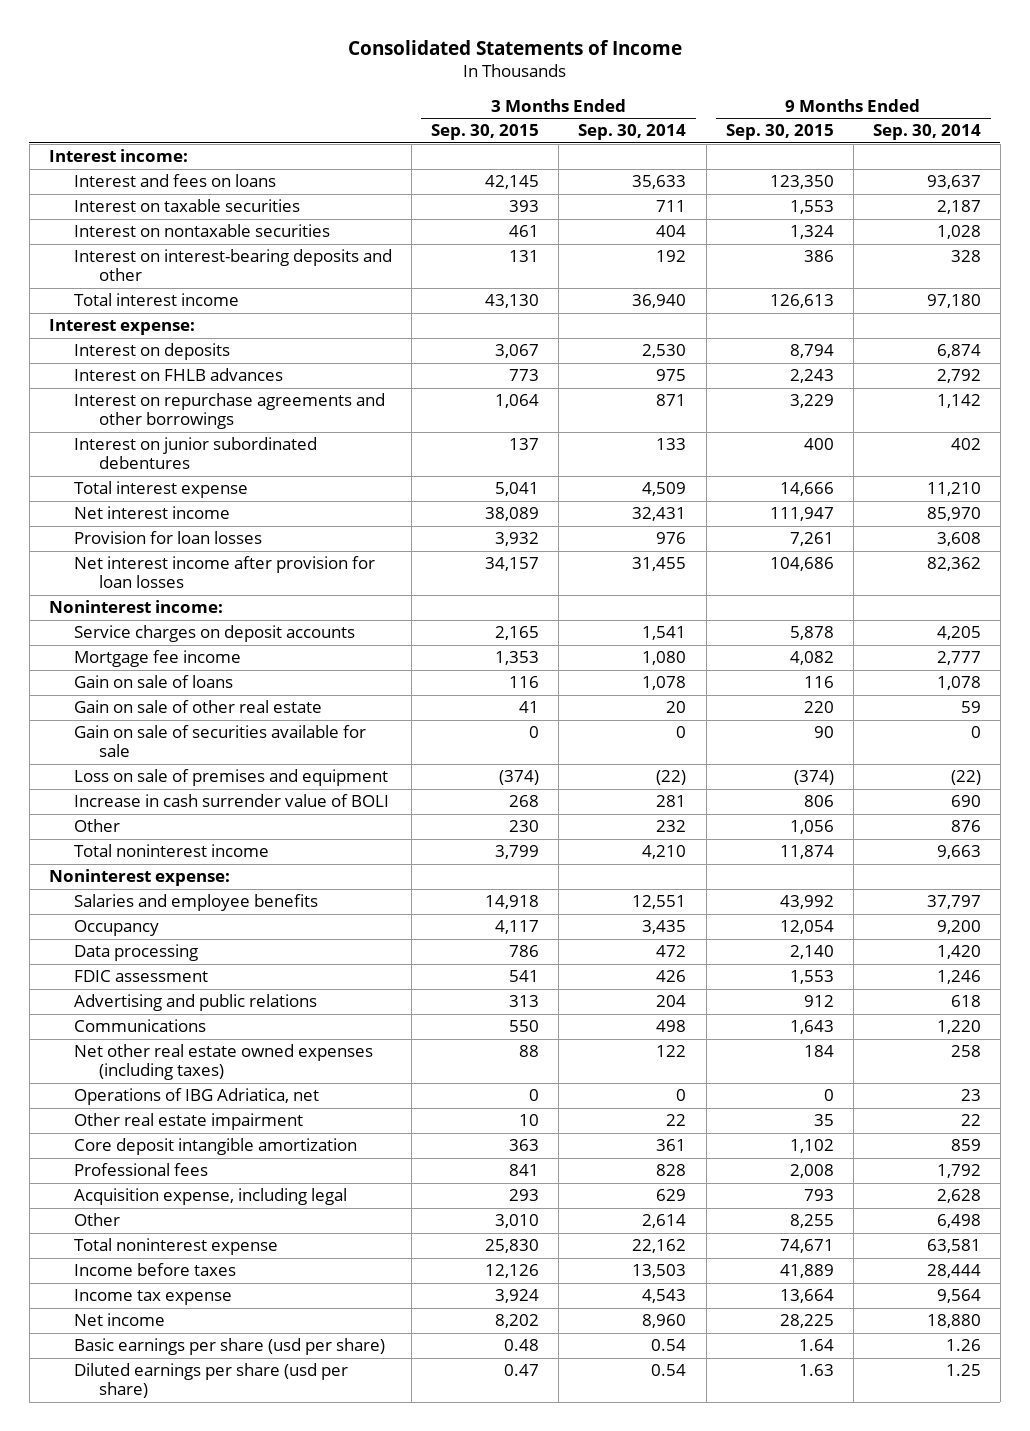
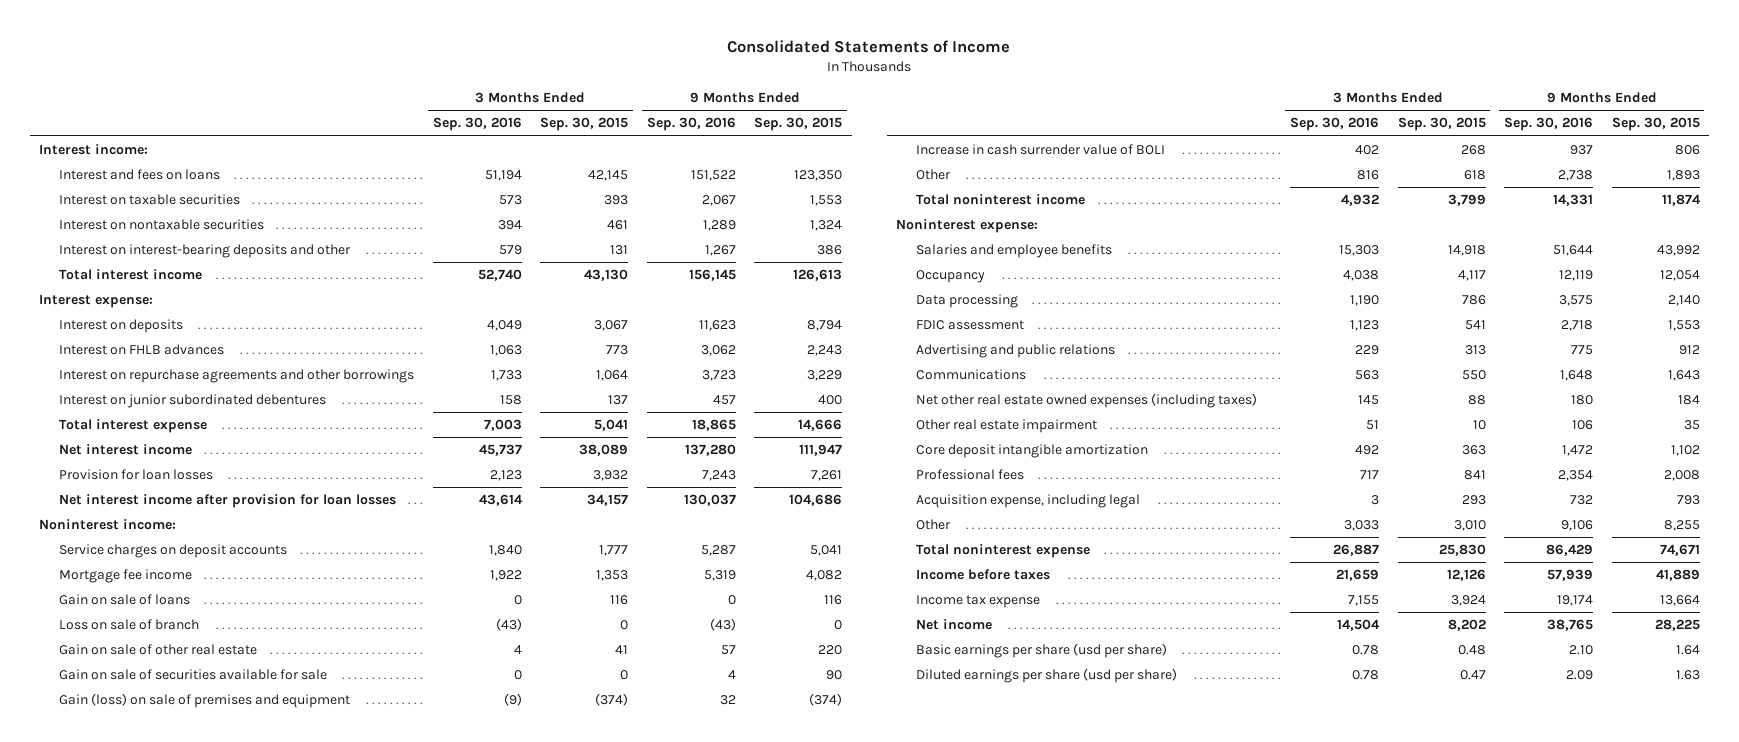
[578,124,687,141] Sep. 30, 2014 -> none
[872,124,981,141] Sep. 30, 2014 -> none
none -> [432,117,522,132] Sep. 30, 2016
none -> [646,117,736,132] Sep. 30, 2016
[495,626,540,641] 2,165 -> [599,545,629,557] 1,777
[789,626,834,641] 5,878 -> [810,545,843,557] 5,041
none -> [58,619,199,631] Loss on sale of branch
[74,769,389,787] Loss on sale of premises and equipment -> [58,693,350,709] Gain (loss) on sale of premises and equipment
[509,820,540,833] 230 -> [1463,170,1486,181] 618
[789,820,834,835] 1,056 -> [1666,170,1700,182] 1,893
[74,1088,320,1106] Operations of IBG Adriatica, net -> none

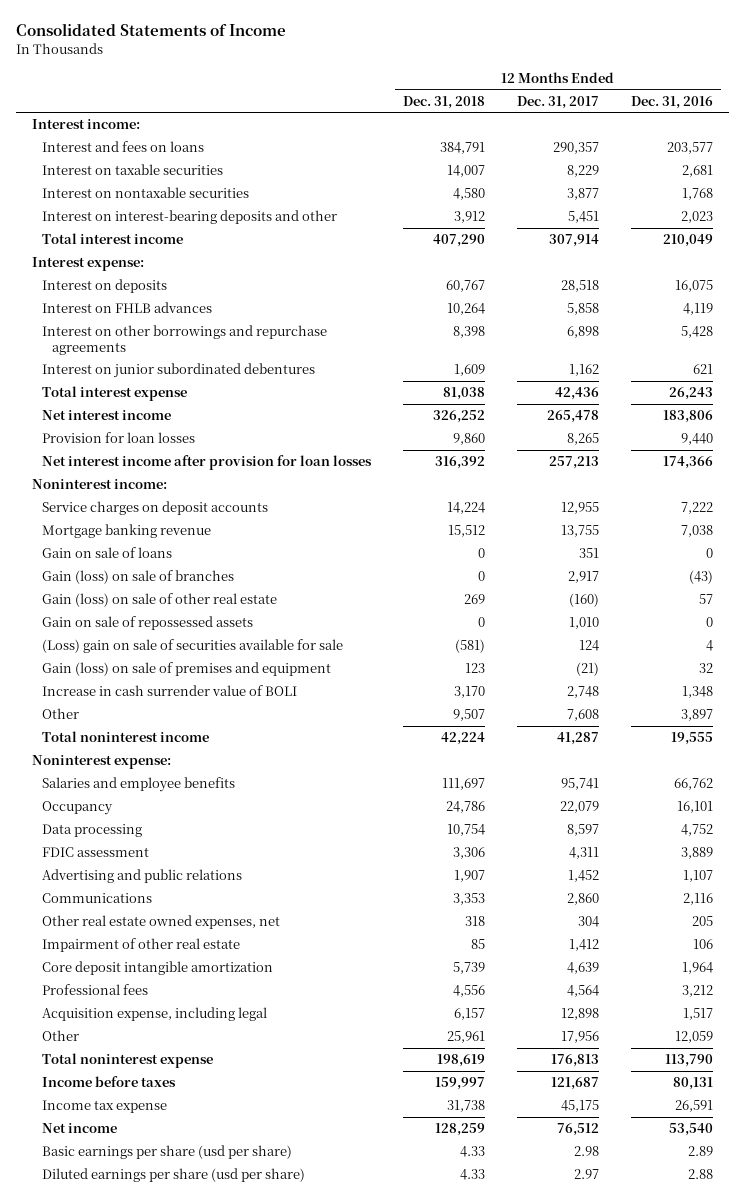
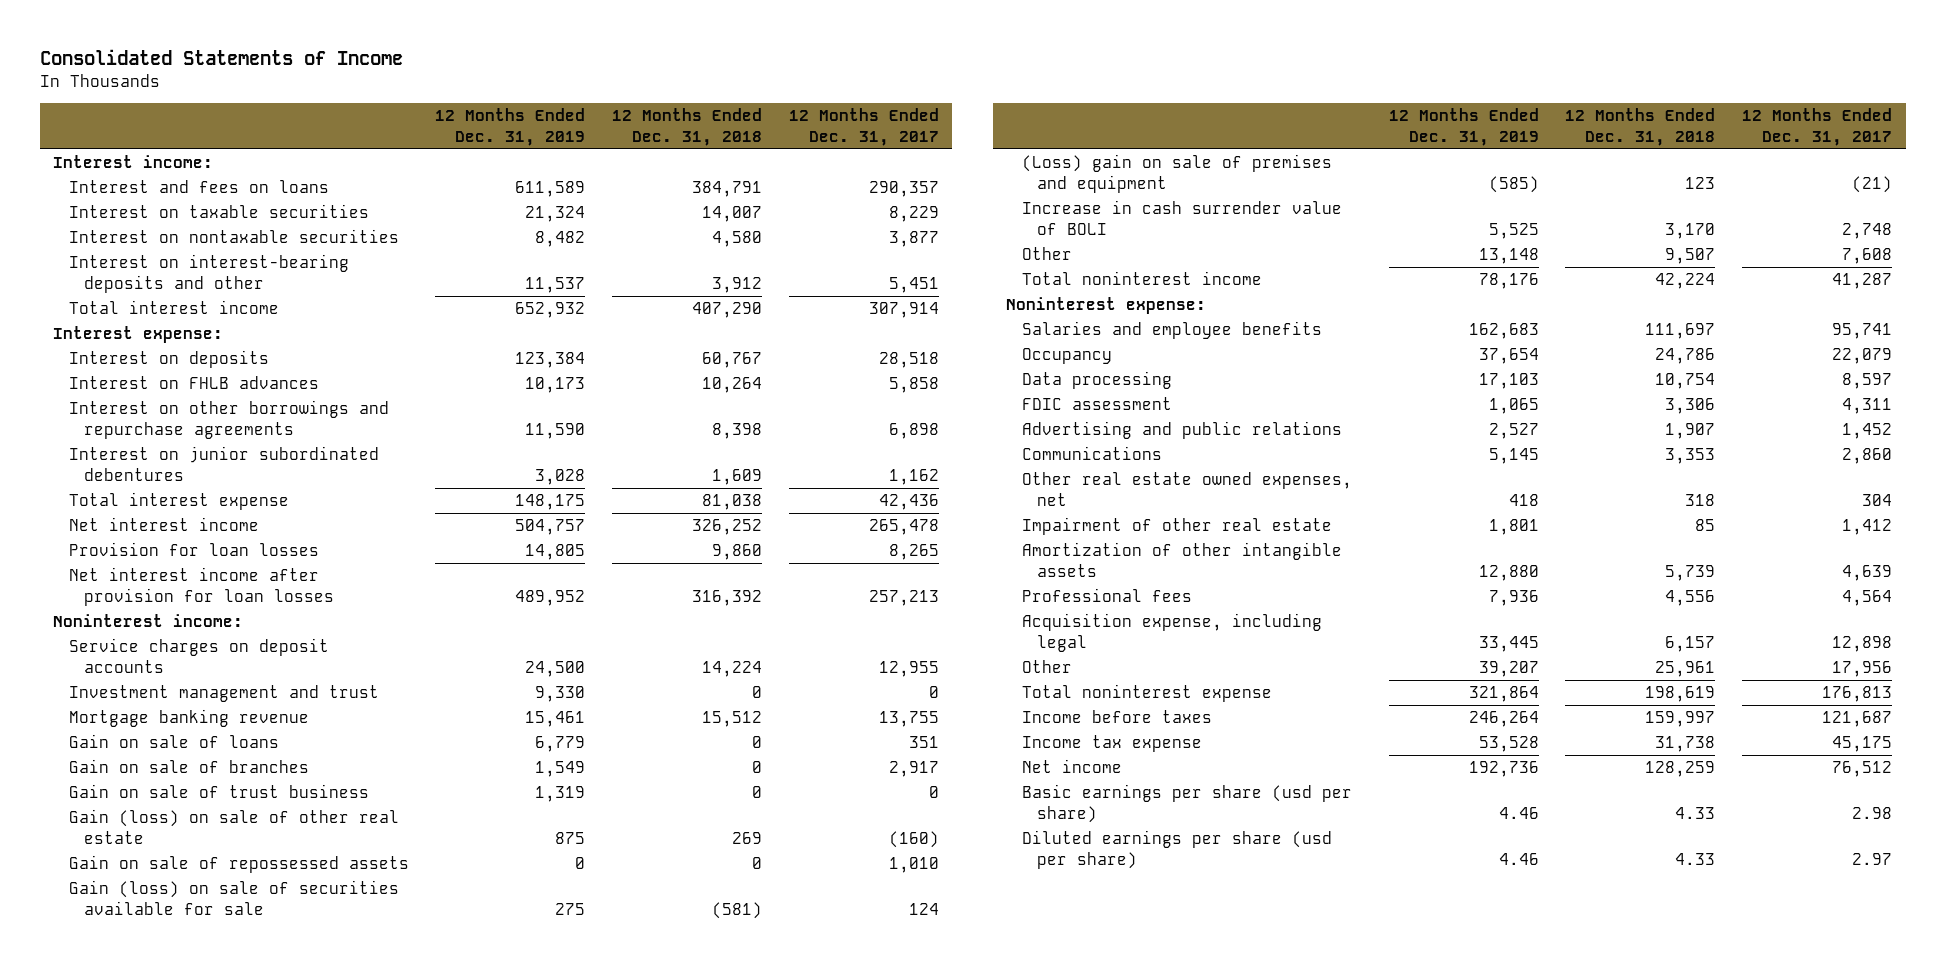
[630,95,713,109] Dec. 31, 2016 -> none
none -> [435,107,586,146] 12 Months Ended Dec. 31, 2019
none -> [68,685,379,703] Investment management and trust
[42,570,235,585] Gain (loss) on sale of branches -> [68,759,309,774] Gain on sale of branches
none -> [68,784,369,799] Gain on sale of trust business
[42,639,344,654] (Loss) gain on sale of securities available for sale -> [68,880,399,915] Gain (loss) on sale of securities available for sale
[42,662,332,677] Gain (loss) on sale of premises and equipment -> [1021,154,1332,193] (Loss) gain on sale of premises and equipment
[42,961,274,976] Core deposit intangible amortization -> [1021,542,1342,577] Amortization of other intangible assets

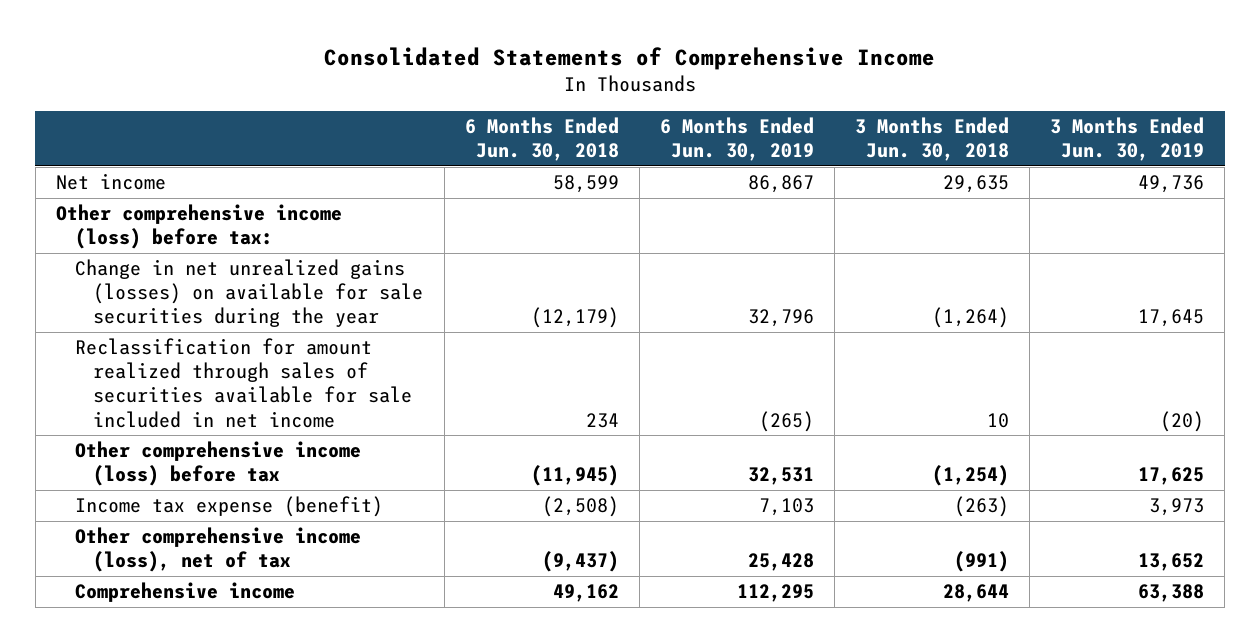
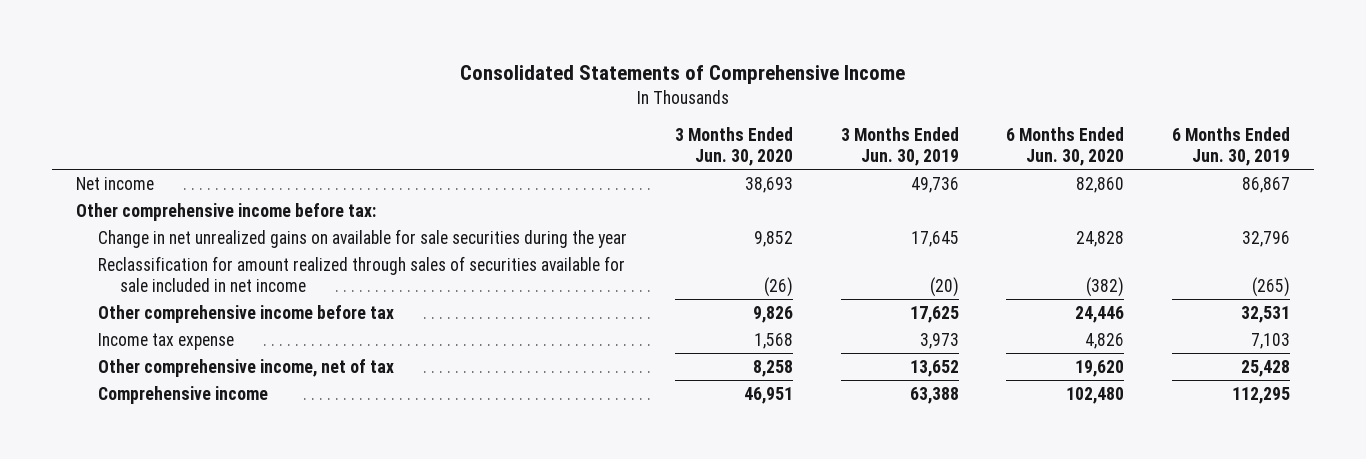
[464,116,619,161] 6 Months Ended Jun. 30, 2018 -> none
[854,116,1009,161] 3 Months Ended Jun. 30, 2018 -> none
none -> [674,127,793,166] 3 Months Ended Jun. 30, 2020
none -> [1006,127,1125,166] 6 Months Ended Jun. 30, 2020
[55,204,342,250] Other comprehensive income (loss) before tax: -> [76,202,377,221] Other comprehensive income before tax:
[74,259,424,328] Change in net unrealized gains (losses) on available for sale securities during the year -> [97,228,627,248] Change in net unrealized gains on available for sale securities during the year
[74,441,361,487] Other comprehensive income (loss) before tax -> [97,304,394,323] Other comprehensive income before tax
[74,496,383,518] Income tax expense (benefit) -> [97,332,234,350] Income tax expense
[74,527,361,573] Other comprehensive income (loss), net of tax -> [97,358,394,377] Other comprehensive income, net of tax

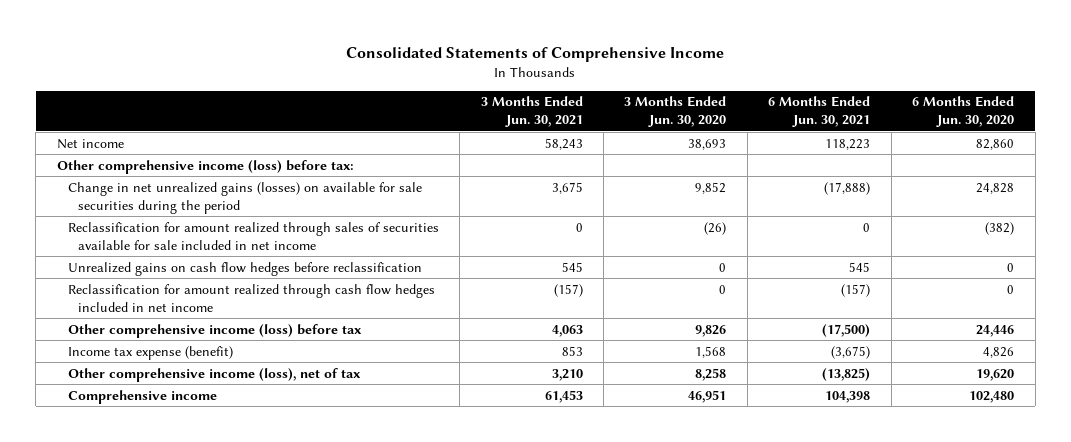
[840,127,959,166] 3 Months Ended Jun. 30, 2019 -> none
[1172,127,1291,166] 6 Months Ended Jun. 30, 2019 -> none
none -> [480,96,583,128] 3 Months Ended Jun. 30, 2021
none -> [768,96,871,128] 6 Months Ended Jun. 30, 2021
[76,202,377,221] Other comprehensive income before tax: -> [56,159,354,174] Other comprehensive income (loss) before tax:
[97,228,627,248] Change in net unrealized gains on available for sale securities during the year -> [67,181,422,214] Change in net unrealized gains (losses) on available for sale securities during the period
none -> [67,261,422,276] Unrealized gains on cash flow hedges before reclassification
none -> [67,283,435,312] Reclassification for amount realized through cash flow hedges included in net income
[97,304,394,323] Other comprehensive income before tax -> [67,323,362,338] Other comprehensive income (loss) before tax
[97,332,234,350] Income tax expense -> [67,345,233,360] Income tax expense (benefit)
[97,358,394,377] Other comprehensive income, net of tax -> [67,367,361,382] Other comprehensive income (loss), net of tax

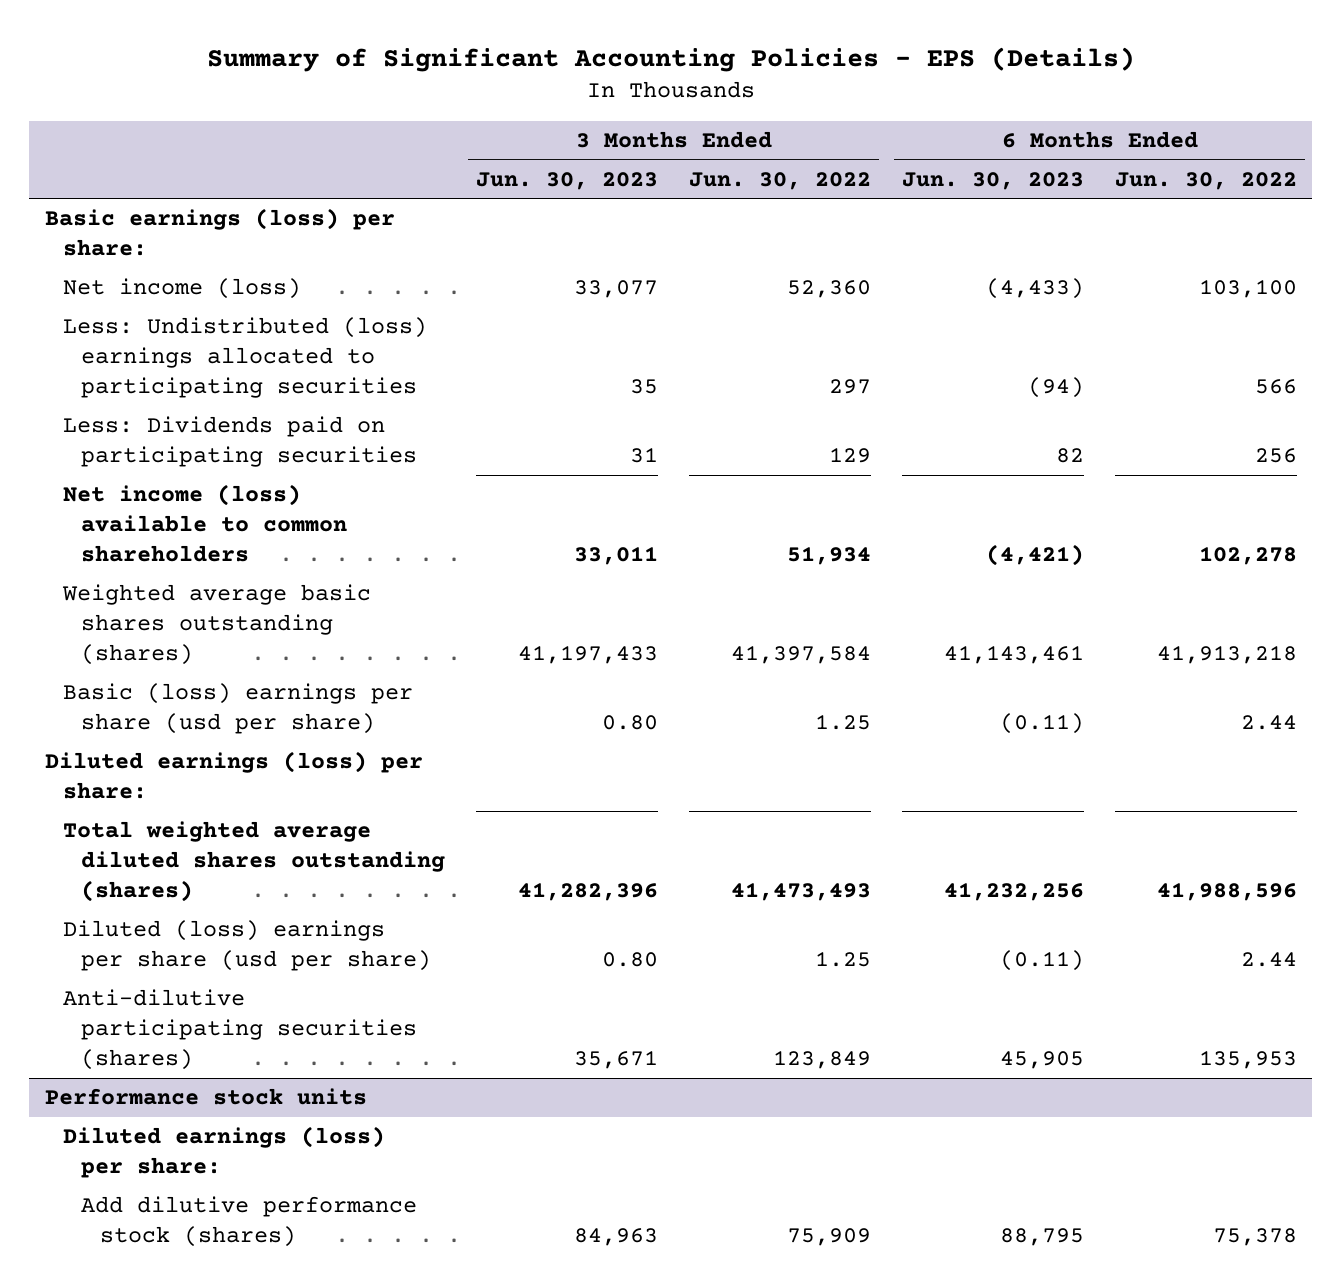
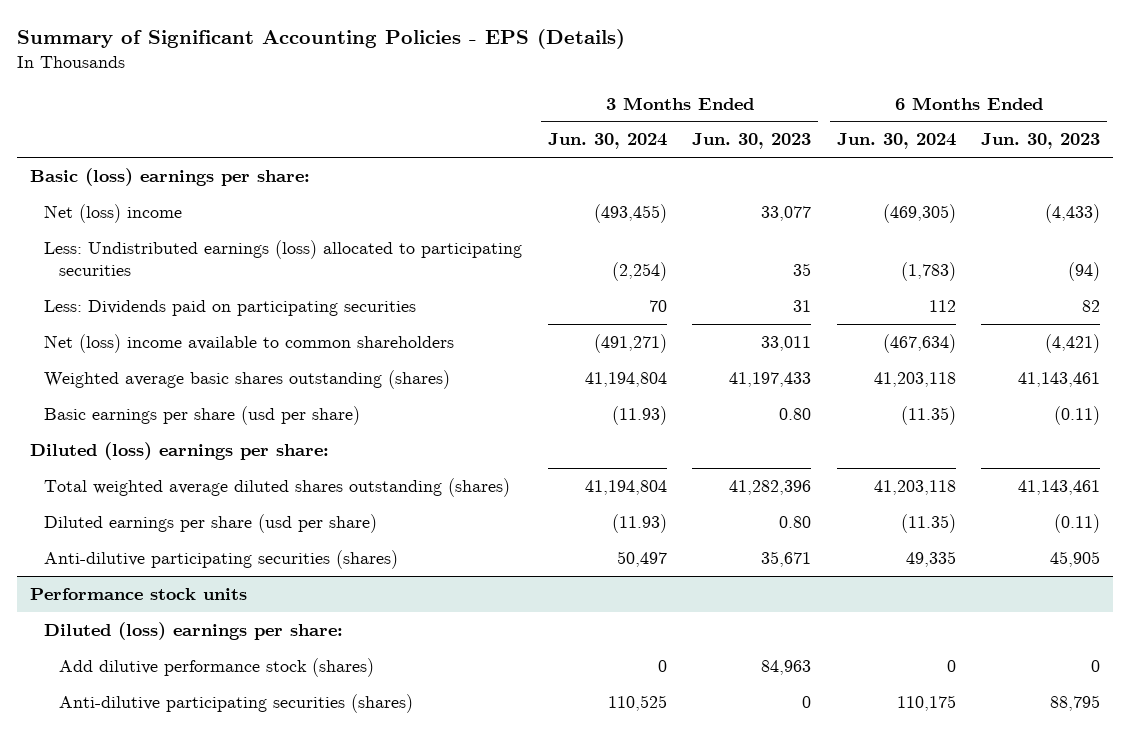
[689,171,872,190] Jun. 30, 2022 -> none
[1114,171,1297,190] Jun. 30, 2022 -> none
none -> [547,133,667,150] Jun. 30, 2024
none -> [836,133,956,150] Jun. 30, 2024
[44,208,395,257] Basic earnings (loss) per share: -> [29,167,310,186] Basic (loss) earnings per share:
[62,278,301,300] Net income (loss) -> [44,203,183,223] Net (loss) income
[62,317,427,399] Less: Undistributed (loss) earnings allocated to participating securities -> [44,239,523,277] Less: Undistributed earnings (loss) allocated to participating securities
[62,484,348,563] Net income (loss) available to common shareholders -> [44,333,455,353] Net (loss) income available to common shareholders
[62,683,413,735] Basic (loss) earnings per share (usd per share) -> [44,405,361,425] Basic earnings per share (usd per share)
[44,751,423,800] Diluted earnings (loss) per share: -> [29,441,329,460] Diluted (loss) earnings per share:
[944,882,1085,902] 41,232,256 -> [1018,479,1101,495] 41,143,461
[62,920,432,972] Diluted (loss) earnings per share (usd per share) -> [44,513,378,533] Diluted earnings per share (usd per share)
[62,1126,385,1179] Diluted earnings (loss) per share: -> [44,621,344,640] Diluted (loss) earnings per share:
[1000,1228,1085,1247] 88,795 -> [1091,659,1101,672] 0
none -> [58,693,413,713] Anti-dilutive participating securities (shares)

